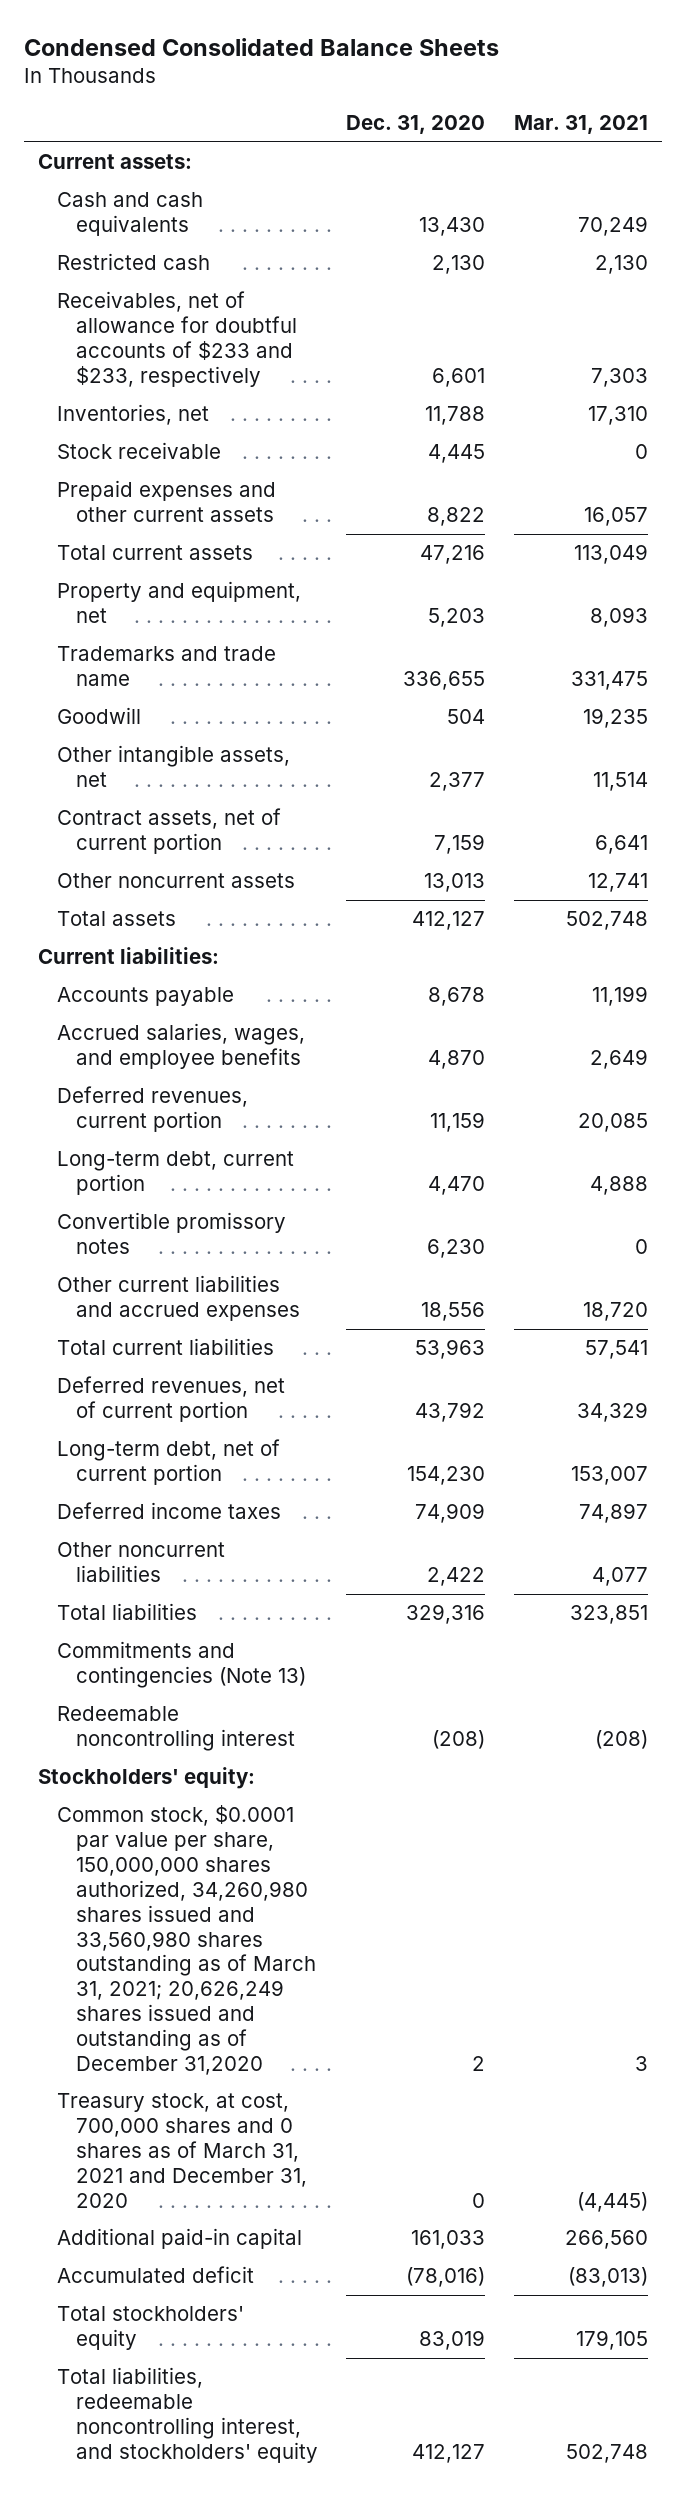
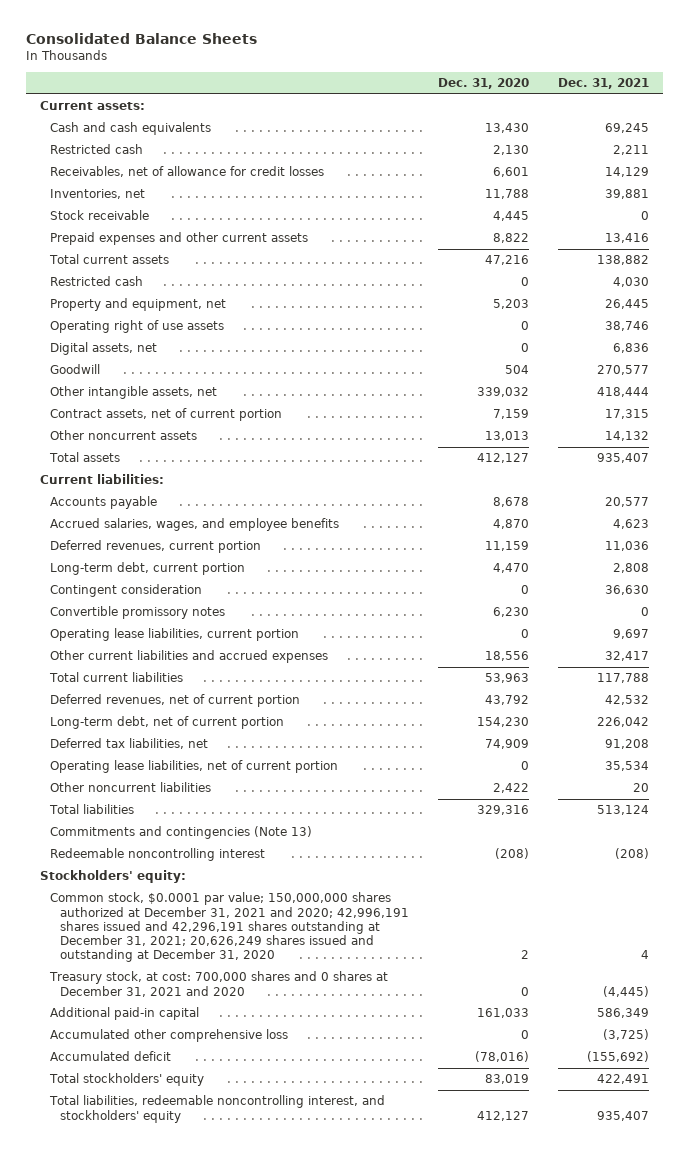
[24,37,500,56] Condensed Consolidated Balance Sheets -> [26,33,258,45] Consolidated Balance Sheets
[513,114,648,134] Mar. 31, 2021 -> none
none -> [557,77,649,89] Dec. 31, 2021
[57,291,297,387] Receivables, net of allowance for doubtful accounts of $233 and $233, respectively -> [50,166,325,178] Receivables, net of allowance for credit losses
none -> [50,276,144,287] Restricted cash
[57,646,277,687] Trademarks and trade name -> none
none -> [50,320,225,334] Operating right of use assets
none -> [50,342,158,356] Digital assets, net
[429,772,486,792] 2,377 -> [476,387,529,398] 339,032
none -> [50,584,203,598] Contingent consideration
none -> [50,628,300,642] Operating lease liabilities, current portion
[57,1502,282,1520] Deferred income taxes -> [50,738,209,750] Deferred tax liabilities, net
none -> [50,760,339,774] Operating lease liabilities, net of current portion
[57,1805,316,2075] Common stock, $0.0001 par value per share, 150,000,000 shares authorized, 34,260,980 shares issued and 33,560,980 shares outstanding as of March 31, 2021; 20,626,249 shares issued and outstanding as of December 31,2020 -> [50,892,409,963] Common stock, $0.0001 par value; 150,000,000 shares authorized at December 31, 2021 and 2020; 42,996,191 shares issued and 42,296,191 shares outstanding at December 31, 2021; 20,626,249 shares issued and outstanding at December 31, 2020
[57,2093,307,2208] Treasury stock, at cost, 700,000 shares and 0 shares as of March 31, 2021 and December 31, 2020 -> [49,971,389,997] Treasury stock, at cost: 700,000 shares and 0 shares at December 31, 2021 and 2020
none -> [50,1029,289,1043] Accumulated other comprehensive loss

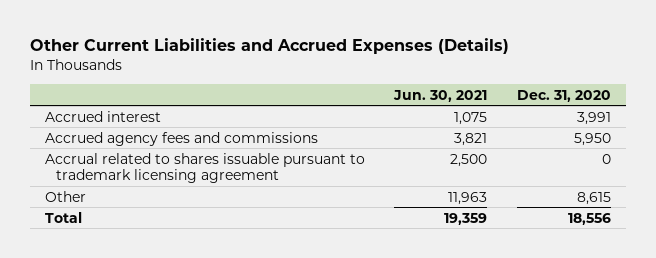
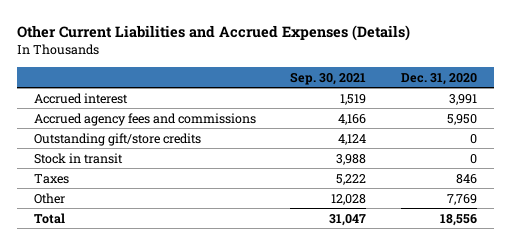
[393,89,488,102] Jun. 30, 2021 -> none
none -> [290,71,367,85] Sep. 30, 2021
[44,152,365,184] Accrual related to shares issuable pursuant to trademark licensing agreement -> none
none -> [34,132,202,146] Outstanding gift/store credits
none -> [34,152,124,164] Stock in transit
none -> [34,173,70,184] Taxes
[577,191,612,205] 8,615 -> [446,193,477,205] 7,769

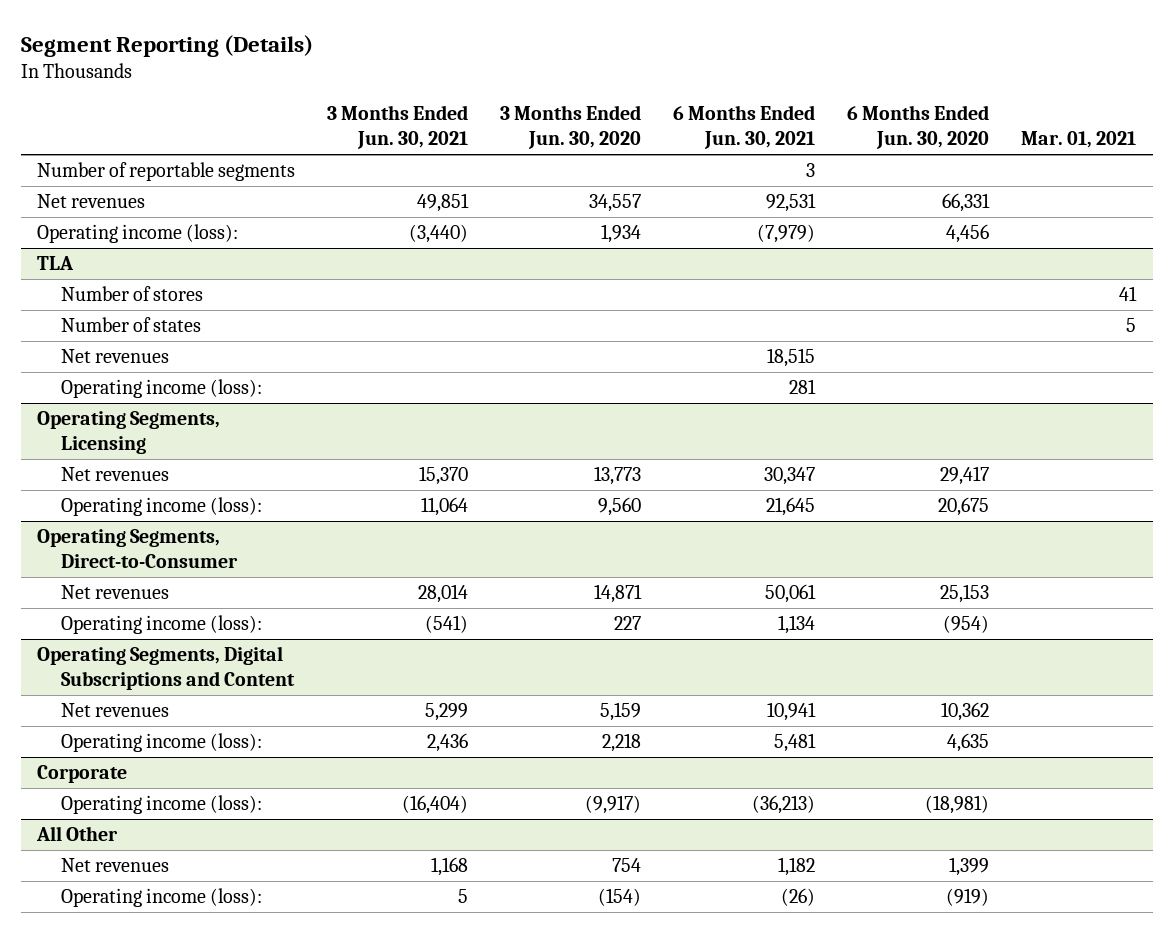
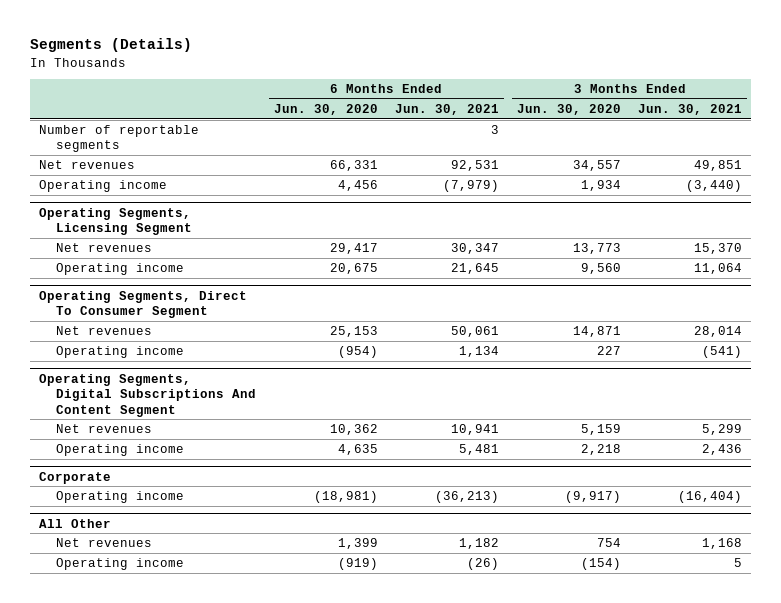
[21,34,314,57] Segment Reporting (Details) -> [29,38,192,53] Segments (Details)
[1021,131,1137,149] Mar. 01, 2021 -> none
[37,256,75,271] TLA -> none
[61,286,204,302] Number of stores -> none
[61,317,202,333] Number of states -> none
[61,349,170,364] Net revenues -> none
[61,379,263,399] Operating income (loss): -> none
[37,224,239,244] Operating income (loss): -> [38,180,167,193] Operating income
[37,411,221,455] Operating Segments, Licensing -> [38,207,193,236] Operating Segments, Licensing Segment
[61,497,263,517] Operating income (loss): -> [56,263,185,276] Operating income
[37,529,239,569] Operating Segments, Direct-to-Consumer -> [38,290,247,319] Operating Segments, Direct To Consumer Segment
[61,615,263,635] Operating income (loss): -> [56,346,185,359] Operating income
[37,646,296,691] Operating Segments, Digital Subscriptions and Content -> [38,373,257,417] Operating Segments, Digital Subscriptions And Content Segment
[61,733,263,753] Operating income (loss): -> [56,444,185,457] Operating income
[61,795,263,815] Operating income (loss): -> [56,491,185,504] Operating income
[61,888,263,908] Operating income (loss): -> [56,558,185,571] Operating income

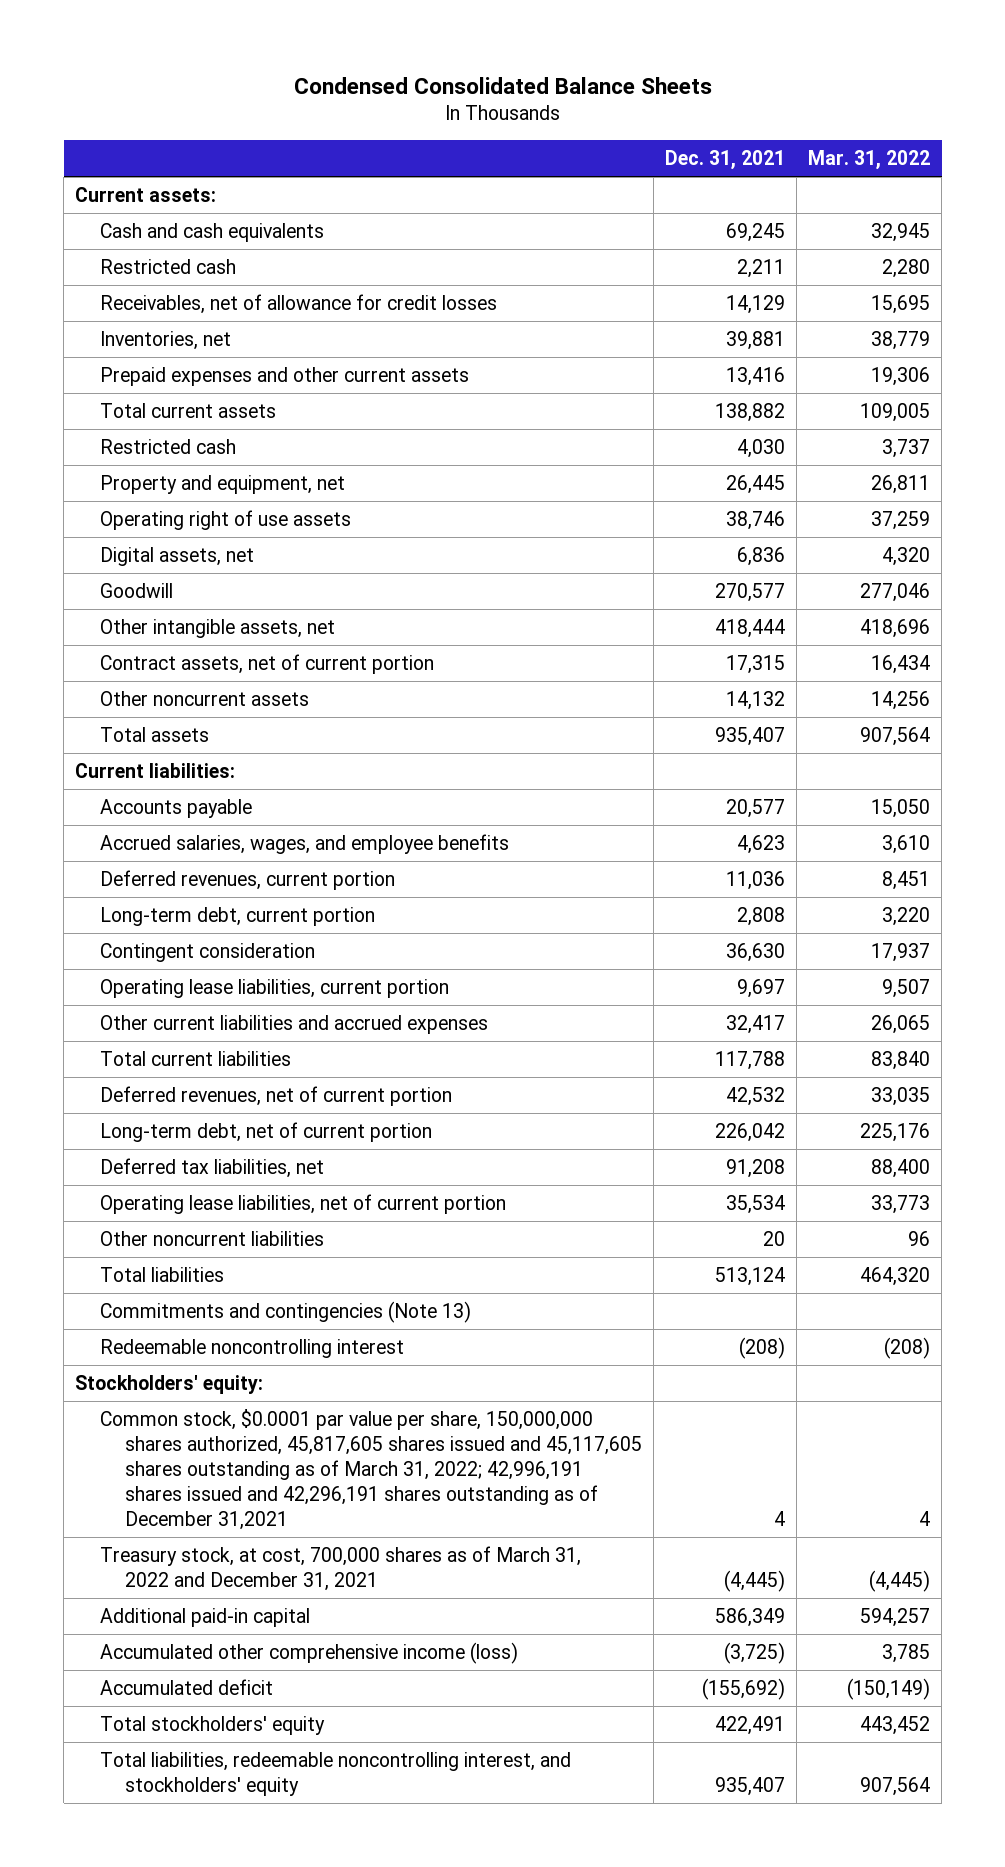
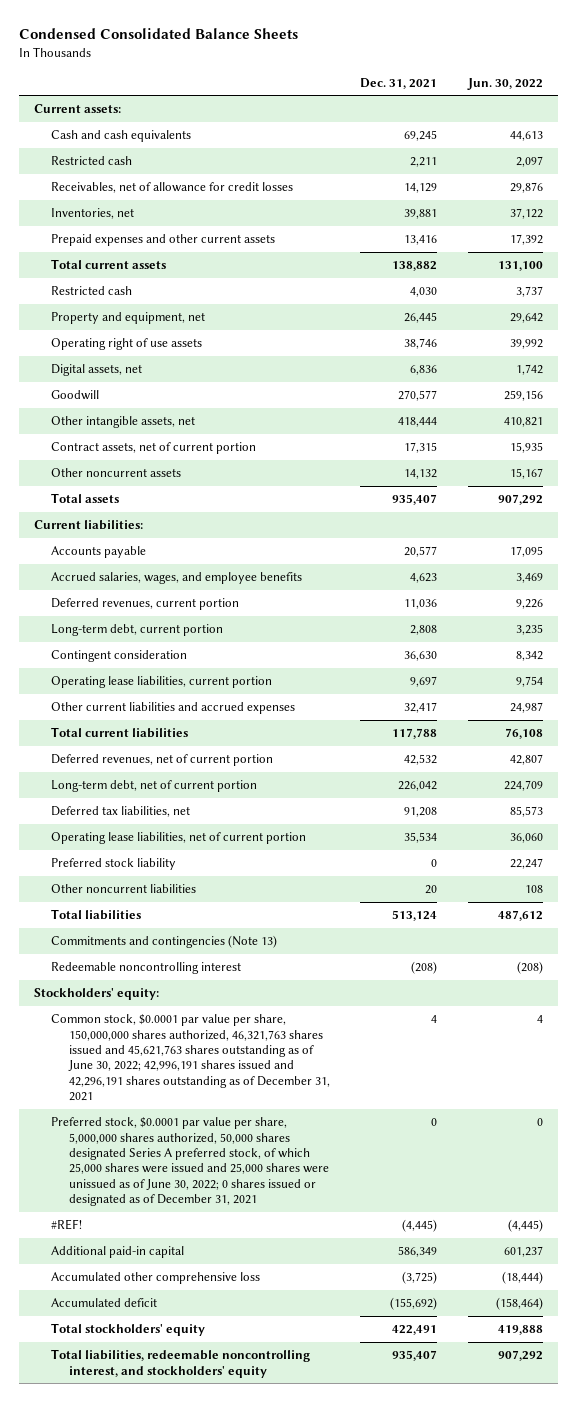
[807,149,930,170] Mar. 31, 2022 -> none
none -> [466,77,543,90] Jun. 30, 2022
none -> [51,858,177,871] Preferred stock liability
[100,1409,642,1531] Common stock, $0.0001 par value per share, 150,000,000 shares authorized, 45,817,605 shares issued and 45,117,605 shares outstanding as of March 31, 2022; 42,996,191 shares issued and 42,296,191 shares outstanding as of December 31,2021 -> [51,1014,330,1102] Common stock, $0.0001 par value per share, 150,000,000 shares authorized, 46,321,763 shares issued and 45,621,763 shares outstanding as of June 30, 2022; 42,996,191 shares issued and 42,296,191 shares outstanding as of December 31, 2021
none -> [51,1117,329,1207] Preferred stock, $0.0001 par value per share, 5,000,000 shares authorized, 50,000 shares designated Series A preferred stock, of which 25,000 shares were issued and 25,000 shares were unissued as of June 30, 2022; 0 shares issued or designated as of December 31, 2021
[100,1546,582,1592] Treasury stock, at cost, 700,000 shares as of March 31, 2022 and December 31, 2021 -> [51,1219,83,1231] #REF!
[100,1642,519,1665] Accumulated other comprehensive income (loss) -> [51,1272,261,1285] Accumulated other comprehensive loss

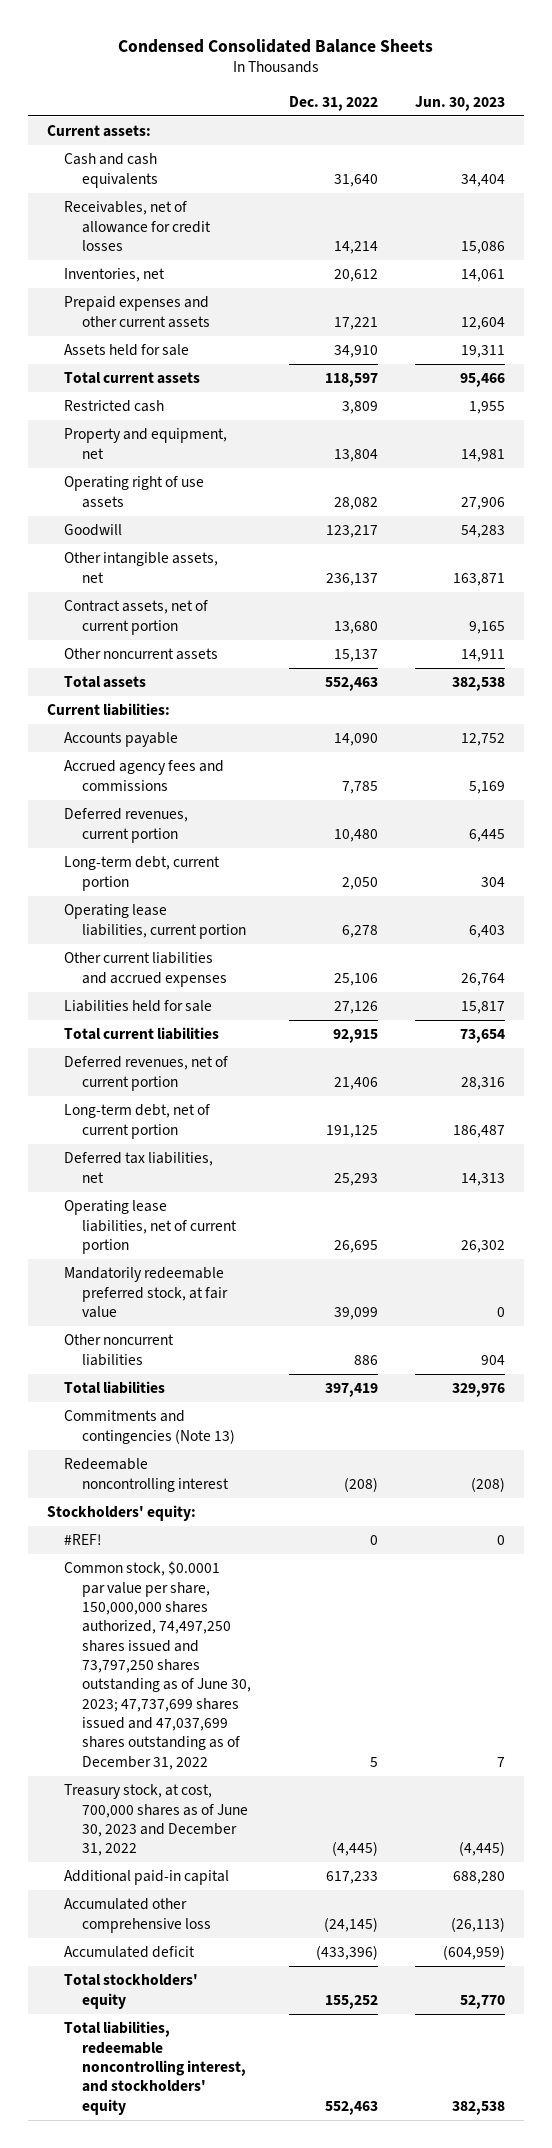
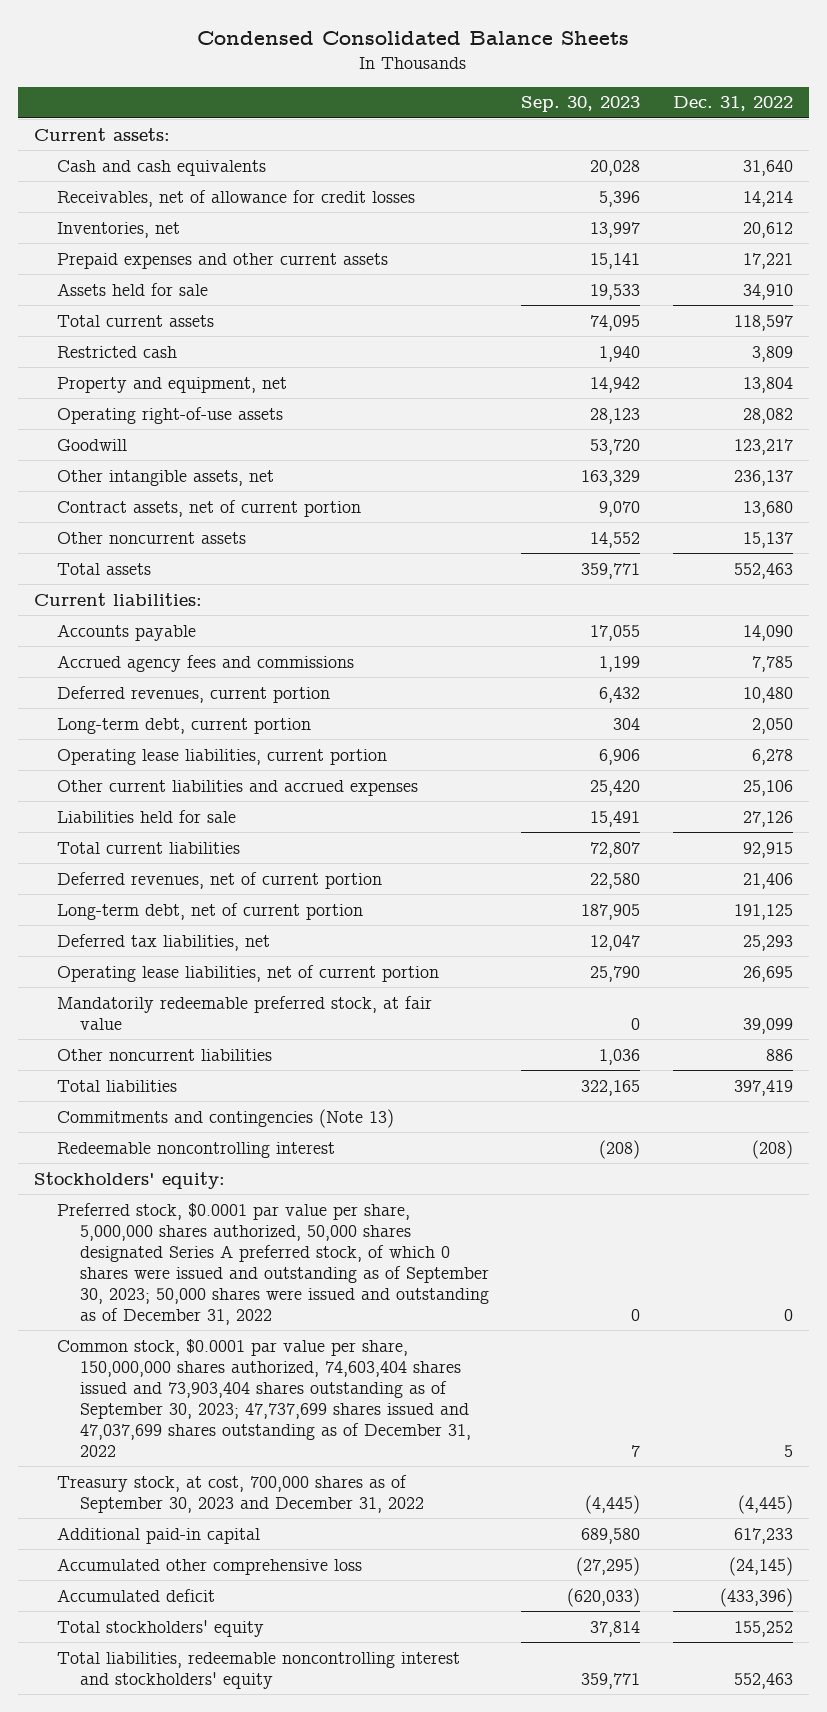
[415,95,506,111] Jun. 30, 2023 -> none
none -> [521,96,641,113] Sep. 30, 2023
[64,476,205,508] Operating right of use assets -> [56,406,283,424] Operating right-of-use assets
[64,1534,102,1546] #REF! -> [56,1202,489,1325] Preferred stock, $0.0001 par value per share, 5,000,000 shares authorized, 50,000 shares designated Series A preferred stock, of which 0 shares were issued and outstanding as of September 30, 2023; 50,000 shares were issued and outstanding as of December 31, 2022
[64,1561,251,1770] Common stock, $0.0001 par value per share, 150,000,000 shares authorized, 74,497,250 shares issued and 73,797,250 shares outstanding as of June 30, 2023; 47,737,699 shares issued and 47,037,699 shares outstanding as of December 31, 2022 -> [56,1338,471,1457] Common stock, $0.0001 par value per share, 150,000,000 shares authorized, 74,603,404 shares issued and 73,903,404 shares outstanding as of September 30, 2023; 47,737,699 shares issued and 47,037,699 shares outstanding as of December 31, 2022
[64,1784,248,1857] Treasury stock, at cost, 700,000 shares as of June 30, 2023 and December 31, 2022 -> [56,1474,424,1513] Treasury stock, at cost, 700,000 shares as of September 30, 2023 and December 31, 2022
[64,2021,246,2115] Total liabilities, redeemable noncontrolling interest, and stockholders' equity -> [56,1651,460,1689] Total liabilities, redeemable noncontrolling interest and stockholders' equity

